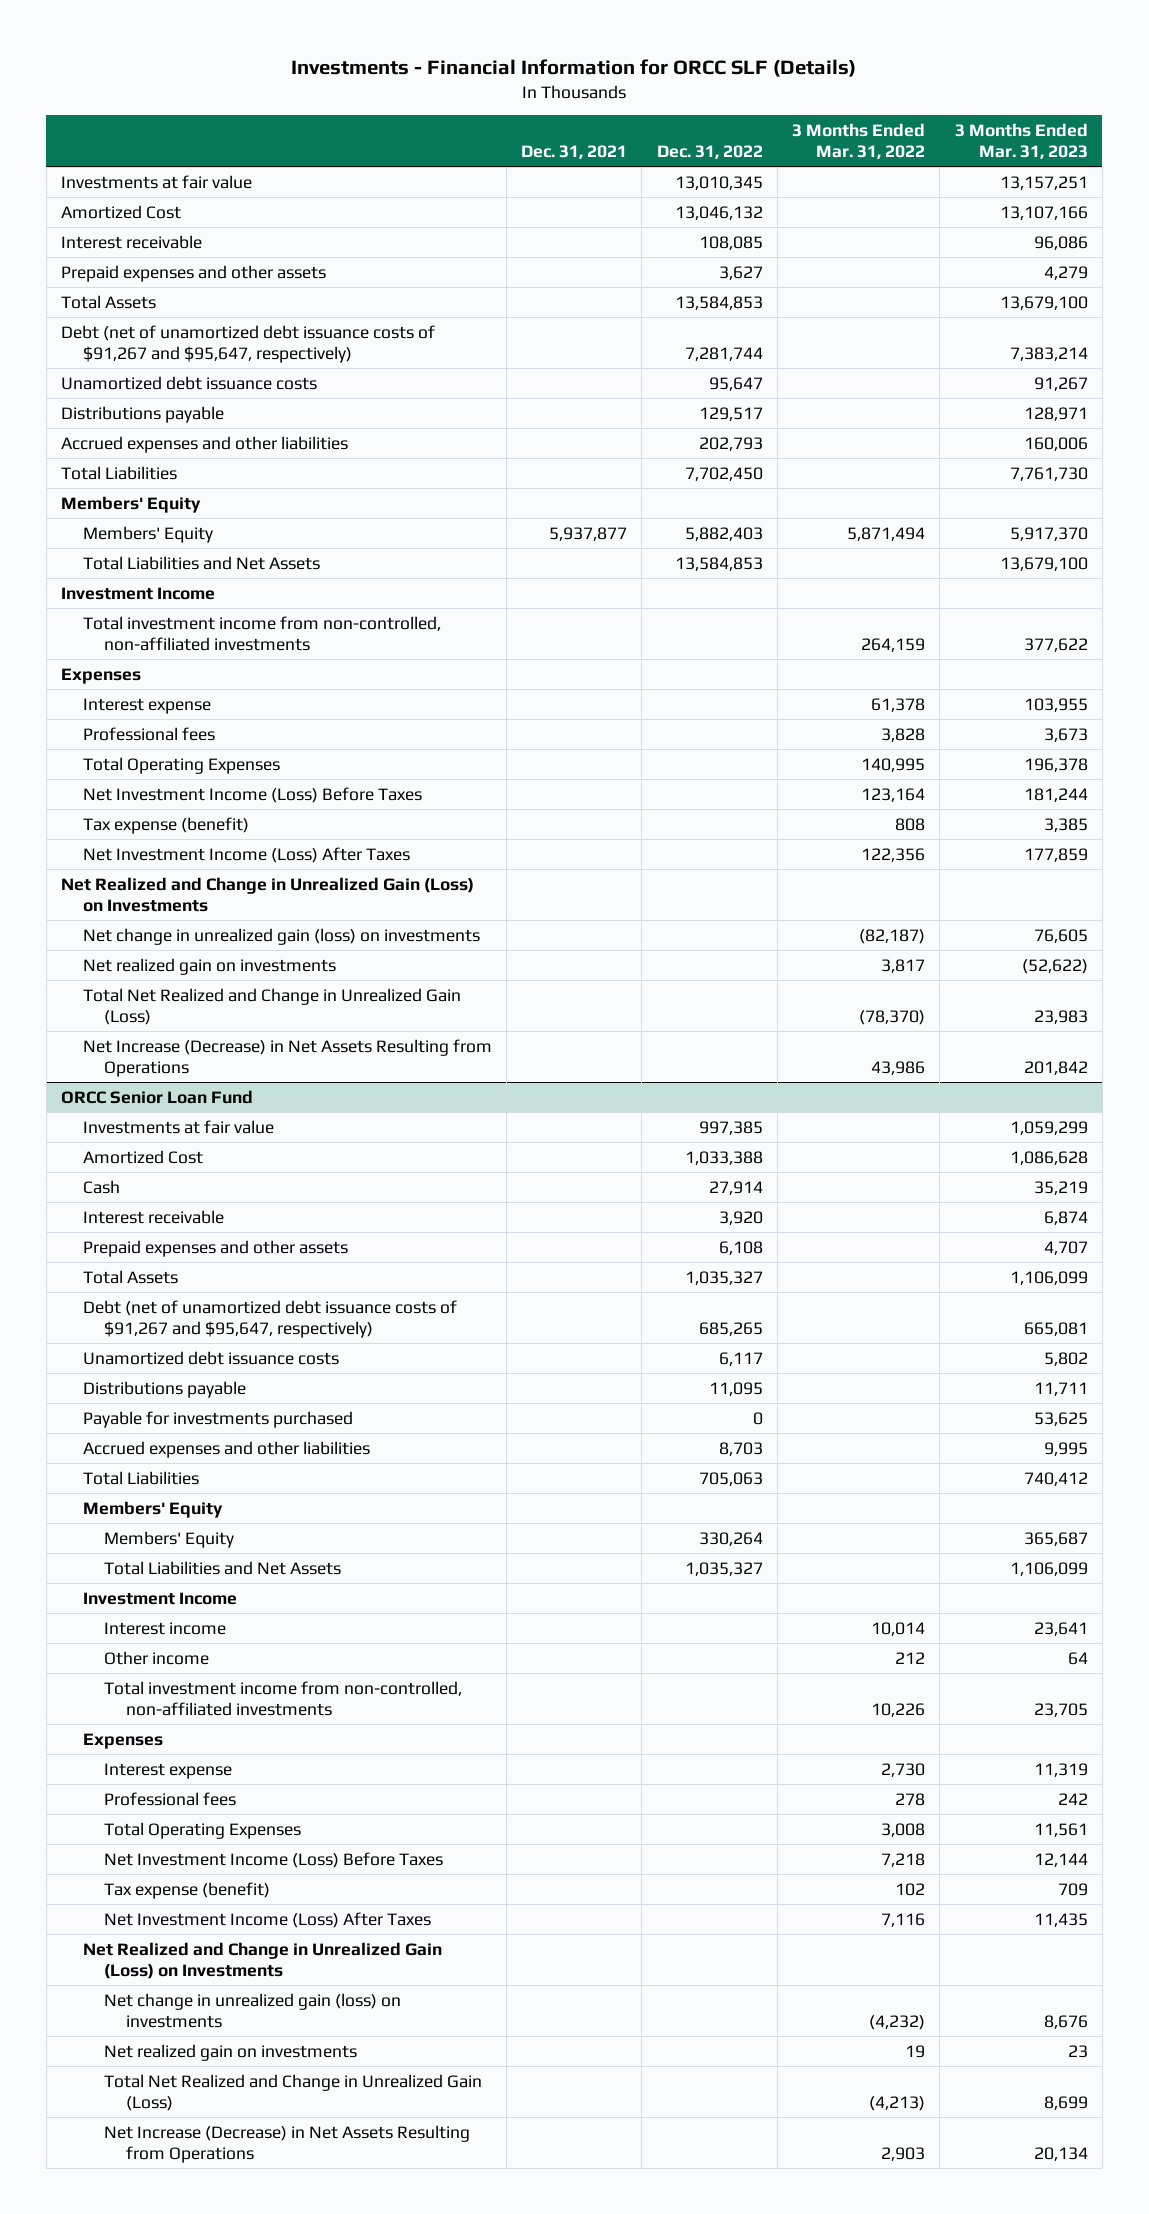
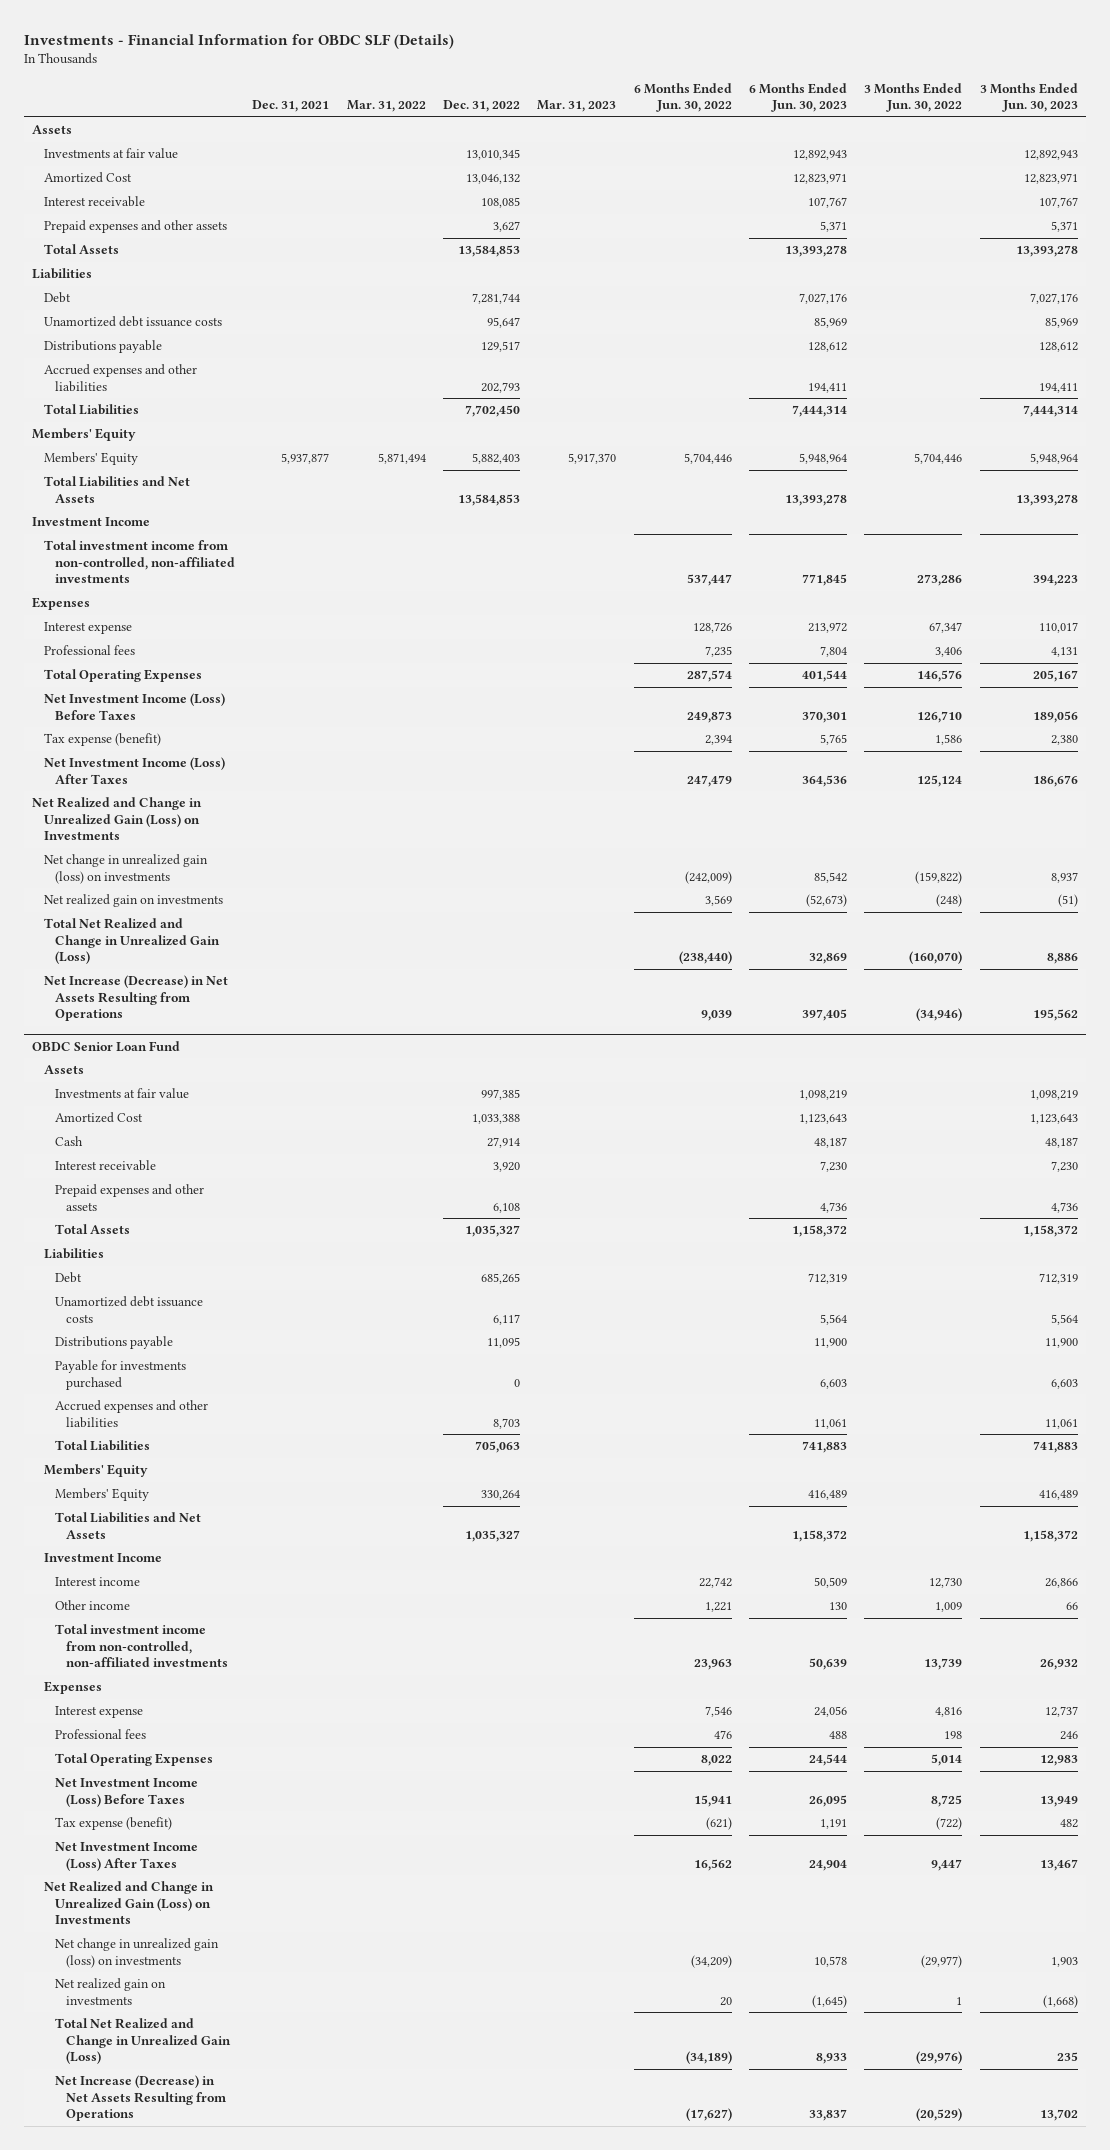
[291,58,857,77] Investments - Financial Information for ORCC SLF (Details) -> [23,33,454,49] Investments - Financial Information for OBDC SLF (Details)
[792,123,926,160] 3 Months Ended Mar. 31, 2022 -> none
[954,123,1088,160] 3 Months Ended Mar. 31, 2023 -> none
none -> [346,100,426,113] Mar. 31, 2022
none -> [537,100,617,113] Mar. 31, 2023
none -> [633,82,732,113] 6 Months Ended Jun. 30, 2022
none -> [748,82,847,113] 6 Months Ended Jun. 30, 2023
none -> [864,82,963,113] 3 Months Ended Jun. 30, 2022
none -> [979,82,1078,113] 3 Months Ended Jun. 30, 2023
none -> [32,125,73,135] Assets
none -> [32,268,93,280] Liabilities
[61,324,436,363] Debt (net of unamortized debt issuance costs of $91,267 and $95,647, respectively) -> [43,292,71,304] Debt
[61,1089,254,1104] ORCC Senior Loan Fund -> [32,1040,181,1052] OBDC Senior Loan Fund
none -> [43,1065,84,1075] Assets
none -> [43,1248,104,1260] Liabilities
[82,1299,457,1338] Debt (net of unamortized debt issuance costs of $91,267 and $95,647, respectively) -> [54,1272,82,1284] Debt

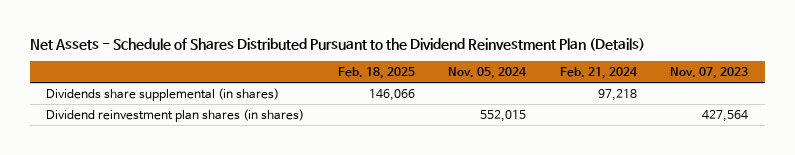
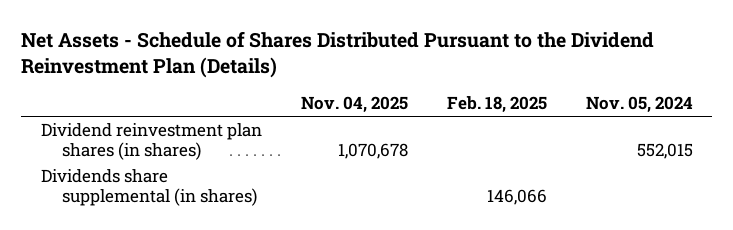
[559,66,638,79] Feb. 21, 2024 -> none
[670,66,749,79] Nov. 07, 2023 -> none
none -> [300,96,408,114] Nov. 04, 2025
[46,88,280,102] Dividends share supplemental (in shares) -> [40,169,257,207] Dividends share supplemental (in shares)

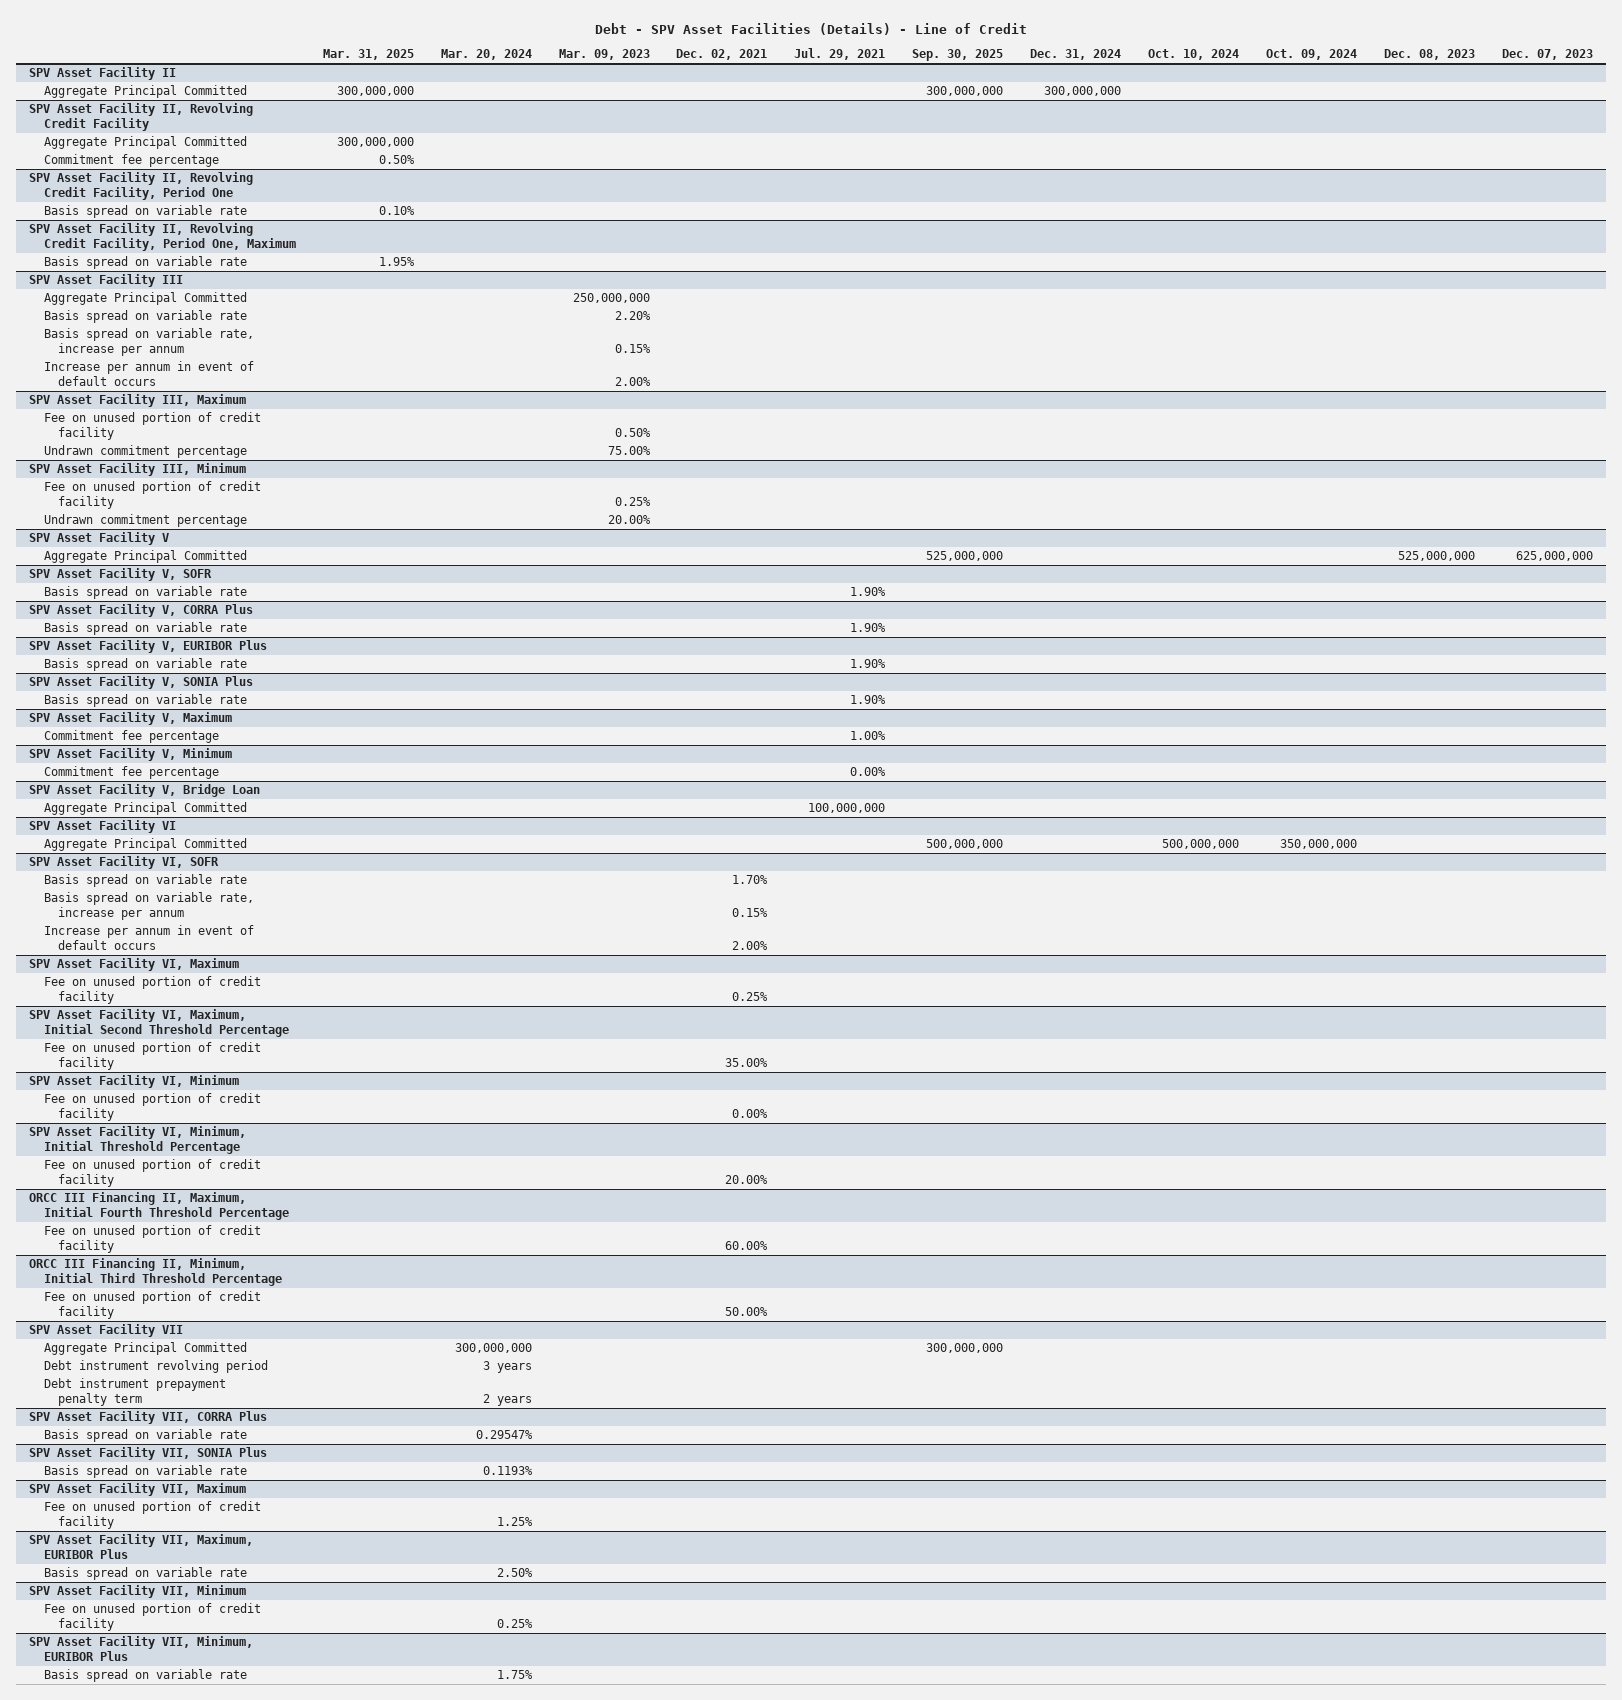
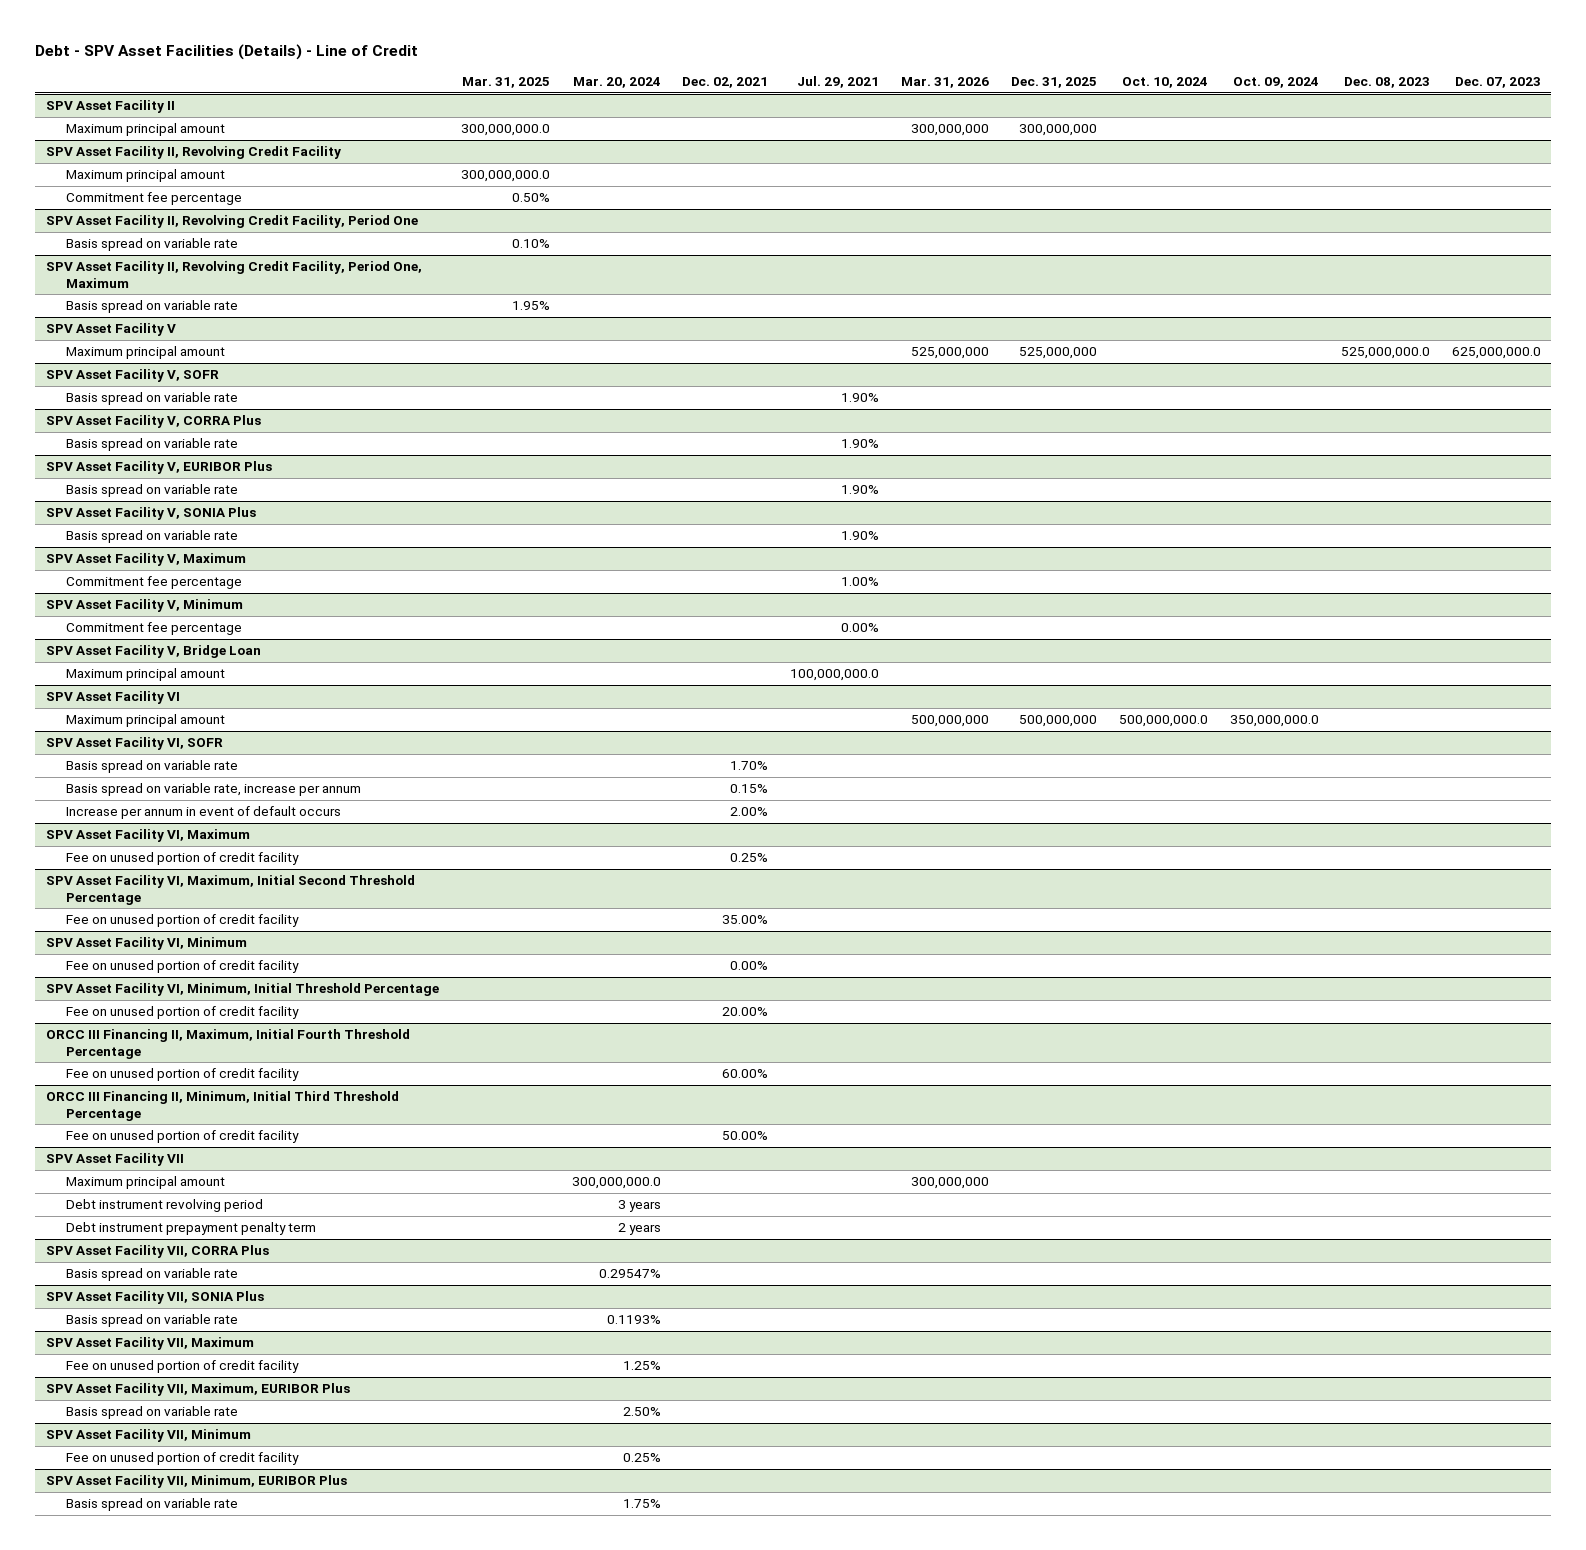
[558,49,650,61] Mar. 09, 2023 -> none
[912,49,1004,62] Sep. 30, 2025 -> none
[1030,49,1122,61] Dec. 31, 2024 -> none
none -> [901,77,990,89] Mar. 31, 2026
none -> [1011,77,1098,89] Dec. 31, 2025
[43,85,247,99] Aggregate Principal Committed -> [65,123,225,137] Maximum principal amount
[336,86,414,97] 300,000,000 -> [460,124,550,137] 300,000,000.0
[43,136,247,150] Aggregate Principal Committed -> [65,169,225,183] Maximum principal amount
[336,137,414,148] 300,000,000 -> [460,170,550,183] 300,000,000.0
[29,274,184,288] SPV Asset Facility III -> none
[43,292,247,306] Aggregate Principal Committed -> none
[43,310,247,324] Basis spread on variable rate -> none
[43,328,254,356] Basis spread on variable rate, increase per annum -> none
[43,361,254,386] Increase per annum in event of default occurs -> none
[29,394,247,408] SPV Asset Facility III, Maximum -> none
[43,412,261,440] Fee on unused portion of credit facility -> none
[43,445,247,459] Undrawn commitment percentage -> none
[29,463,247,477] SPV Asset Facility III, Minimum -> none
[43,481,261,509] Fee on unused portion of credit facility -> none
[43,514,247,528] Undrawn commitment percentage -> none
[43,550,247,564] Aggregate Principal Committed -> [65,346,225,360] Maximum principal amount
[1397,551,1475,562] 525,000,000 -> [1340,347,1430,360] 525,000,000.0
[1515,551,1593,562] 625,000,000 -> [1451,347,1541,360] 625,000,000.0
[43,802,247,816] Aggregate Principal Committed -> [65,668,225,682] Maximum principal amount
[808,803,886,814] 100,000,000 -> [790,669,880,682] 100,000,000.0
[43,838,247,852] Aggregate Principal Committed -> [65,714,225,728] Maximum principal amount
[1162,839,1240,850] 500,000,000 -> [1118,715,1208,728] 500,000,000.0
[1279,839,1357,850] 350,000,000 -> [1229,715,1319,728] 350,000,000.0
[43,1342,247,1356] Aggregate Principal Committed -> [65,1176,225,1190] Maximum principal amount
[454,1343,532,1354] 300,000,000 -> [571,1177,661,1190] 300,000,000.0

